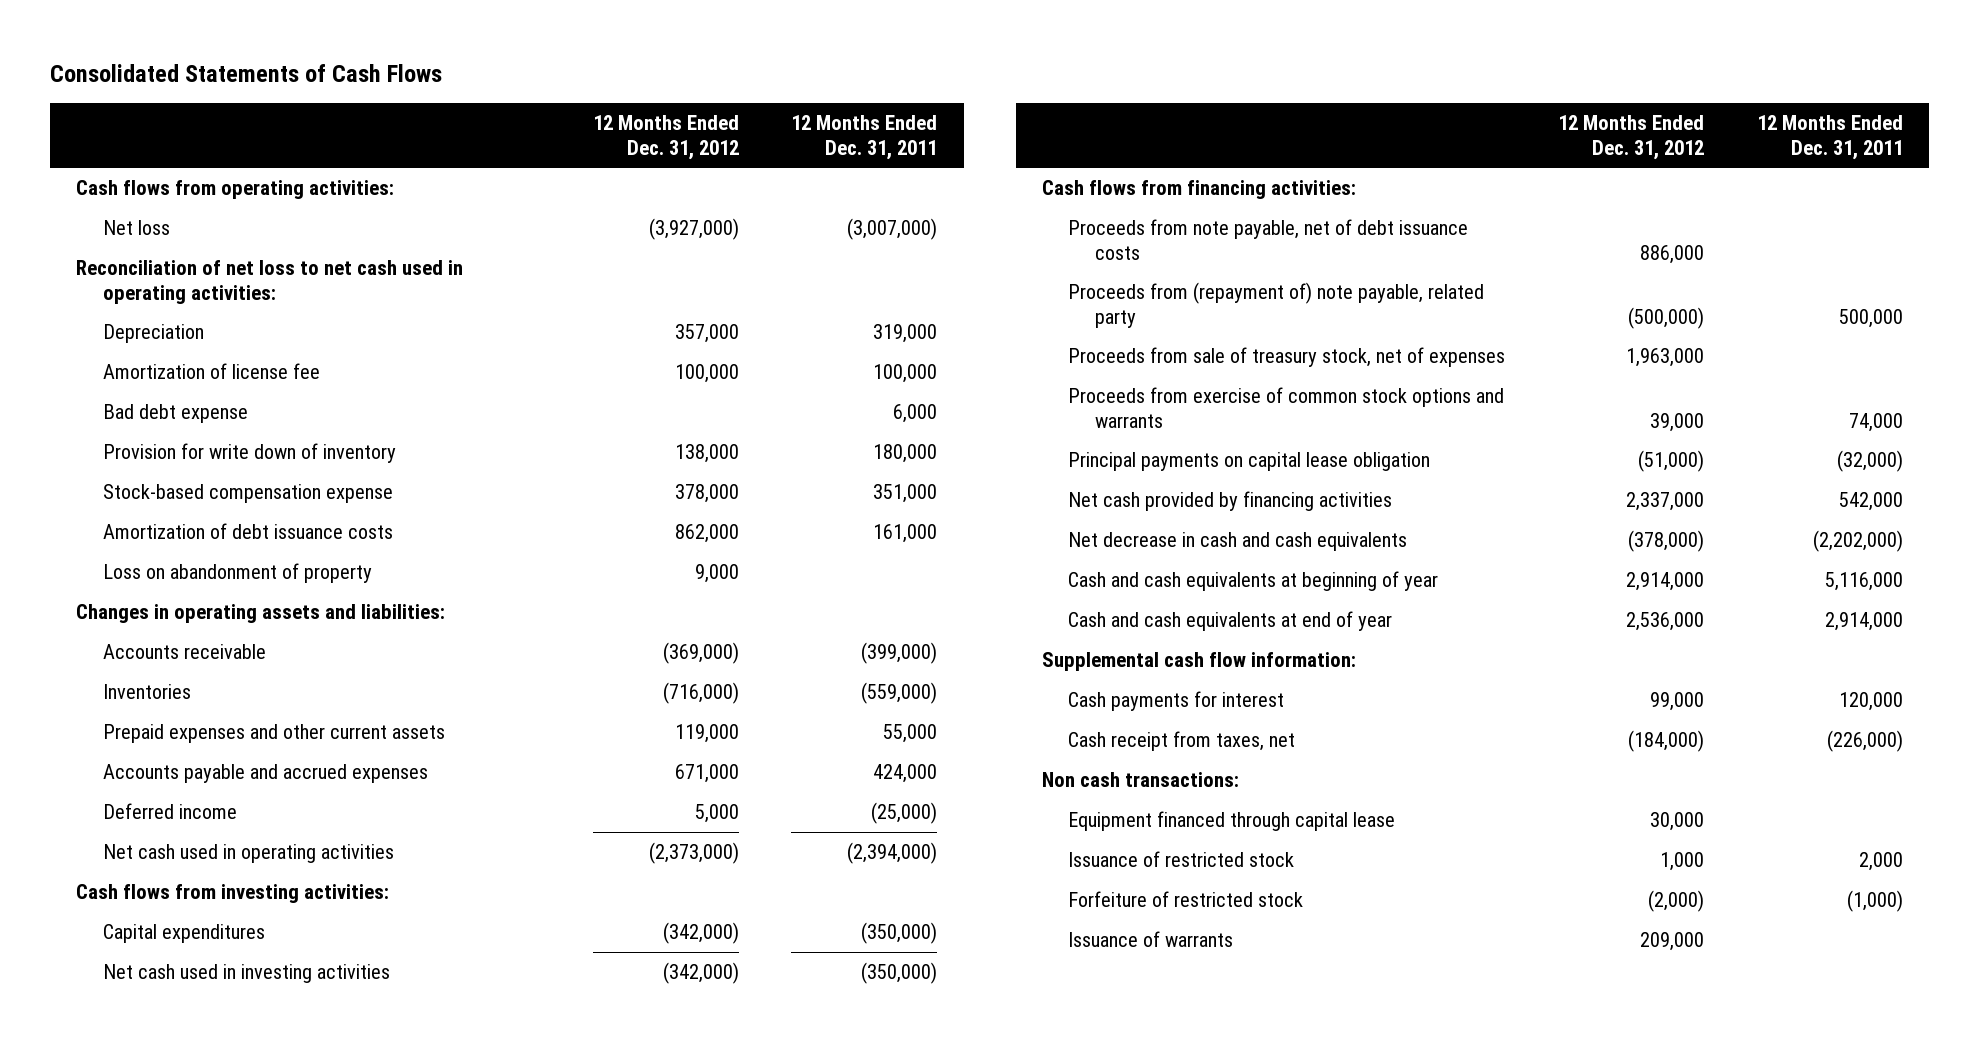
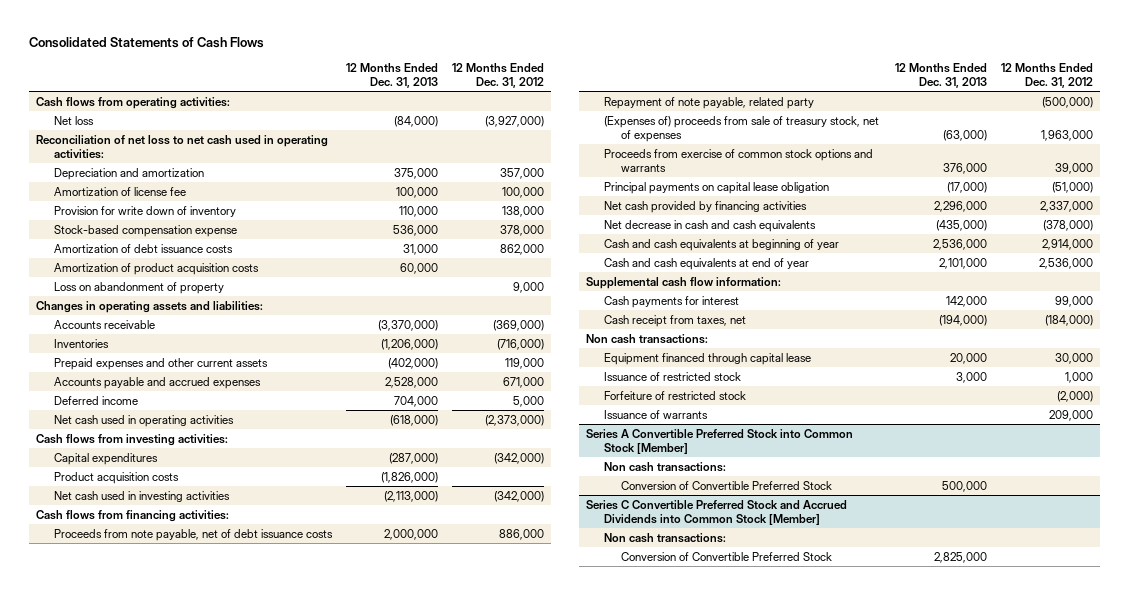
[791,115,938,160] 12 Months Ended Dec. 31, 2011 -> none
none -> [345,62,438,88] 12 Months Ended Dec. 31, 2013
[102,324,204,344] Depreciation -> [54,167,205,180] Depreciation and amortization
[102,404,248,424] Bad debt expense -> none
none -> [54,262,260,275] Amortization of product acquisition costs
none -> [54,471,180,484] Product acquisition costs
[1068,282,1485,328] Proceeds from (repayment of) note payable, related party -> [603,96,814,109] Repayment of note payable, related party
[1068,347,1506,368] Proceeds from sale of treasury stock, net of expenses -> [603,115,879,142] (Expenses of) proceeds from sale of treasury stock, net of expenses
none -> [585,428,853,454] Series A Convertible Preferred Stock into Common Stock [Member]
none -> [603,461,726,472] Non cash transactions:
none -> [621,480,833,490] Conversion of Convertible Preferred Stock
none -> [585,499,847,525] Series C Convertible Preferred Stock and Accrued Dividends into Common Stock [Member]
none -> [603,532,726,543] Non cash transactions:
none -> [621,551,833,561] Conversion of Convertible Preferred Stock

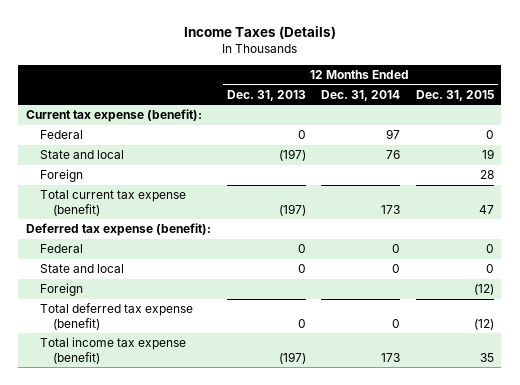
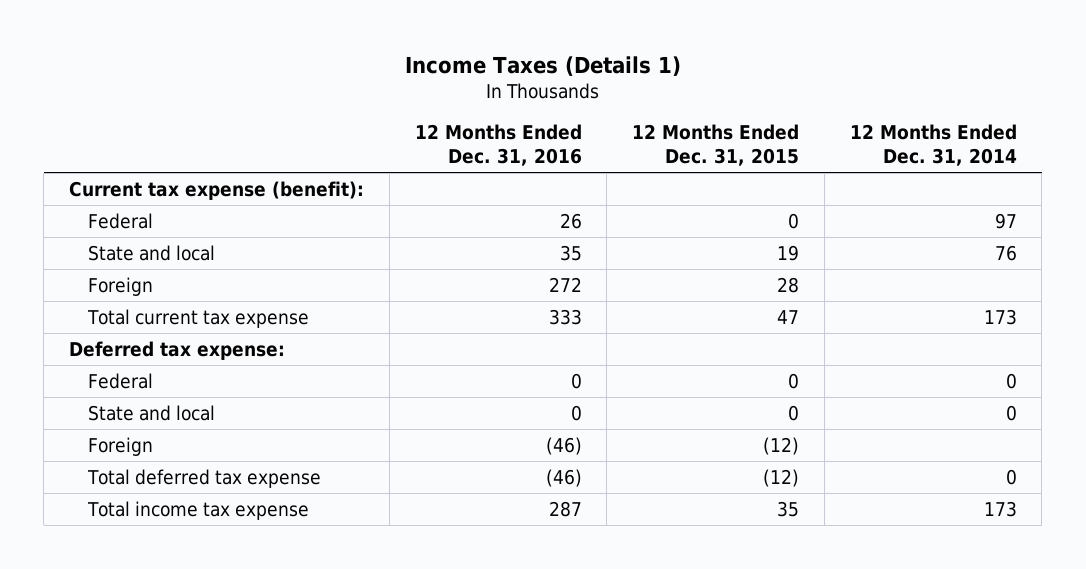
[183,25,336,39] Income Taxes (Details) -> [404,55,681,76] Income Taxes (Details 1)
[226,89,306,101] Dec. 31, 2013 -> none
none -> [414,124,582,166] 12 Months Ended Dec. 31, 2016
[39,190,186,216] Total current tax expense (benefit) -> [87,308,310,328] Total current tax expense
[25,223,211,237] Deferred tax expense (benefit): -> [69,340,286,360] Deferred tax expense:
[39,303,193,330] Total deferred tax expense (benefit) -> [87,468,322,488] Total deferred tax expense
[39,337,186,364] Total income tax expense (benefit) -> [87,500,310,520] Total income tax expense

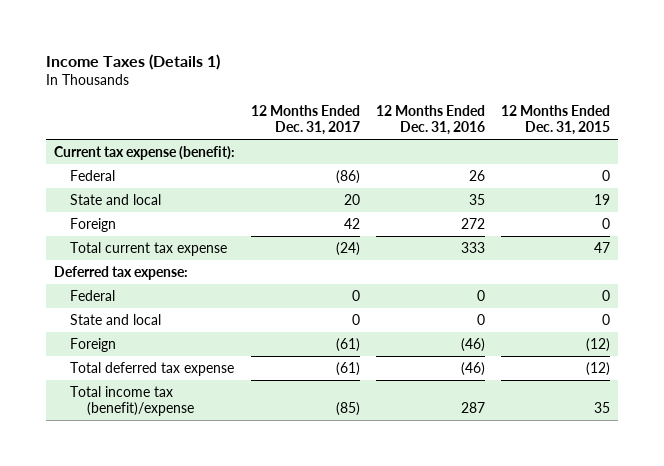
[849,124,1017,166] 12 Months Ended Dec. 31, 2014 -> none
none -> [251,104,361,136] 12 Months Ended Dec. 31, 2017
[777,276,800,293] 28 -> [601,217,610,229] 0
[87,500,310,520] Total income tax expense -> [70,385,194,417] Total income tax (benefit)/expense

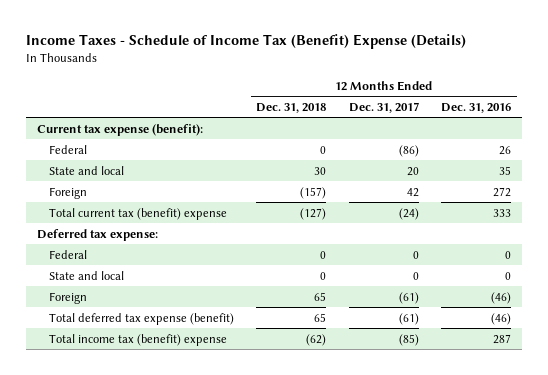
[46,54,221,71] Income Taxes (Details 1) -> [25,34,466,50] Income Taxes - Schedule of Income Tax (Benefit) Expense (Details)
[500,104,610,136] 12 Months Ended Dec. 31, 2015 -> none
none -> [256,102,327,113] Dec. 31, 2018
[70,241,228,256] Total current tax expense -> [48,207,227,220] Total current tax (benefit) expense
[70,361,235,376] Total deferred tax expense -> [48,312,234,325] Total deferred tax expense (benefit)
[70,385,194,417] Total income tax (benefit)/expense -> [48,333,227,346] Total income tax (benefit) expense

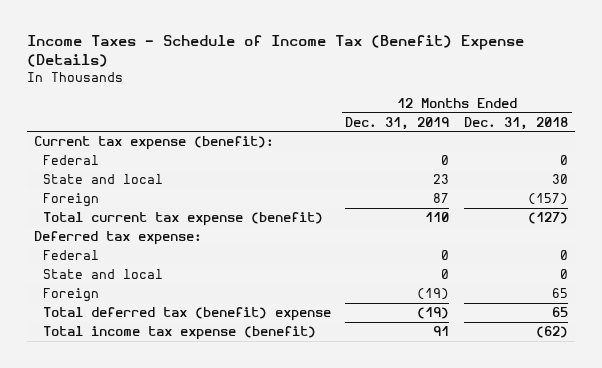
[348,101,419,113] Dec. 31, 2017 -> none
[441,102,512,113] Dec. 31, 2016 -> none
none -> [345,116,450,130] Dec. 31, 2019
[48,207,227,220] Total current tax (benefit) expense -> [42,212,323,227] Total current tax expense (benefit)
[48,312,234,325] Total deferred tax expense (benefit) -> [42,307,331,322] Total deferred tax (benefit) expense
[48,333,227,346] Total income tax (benefit) expense -> [42,326,316,341] Total income tax expense (benefit)

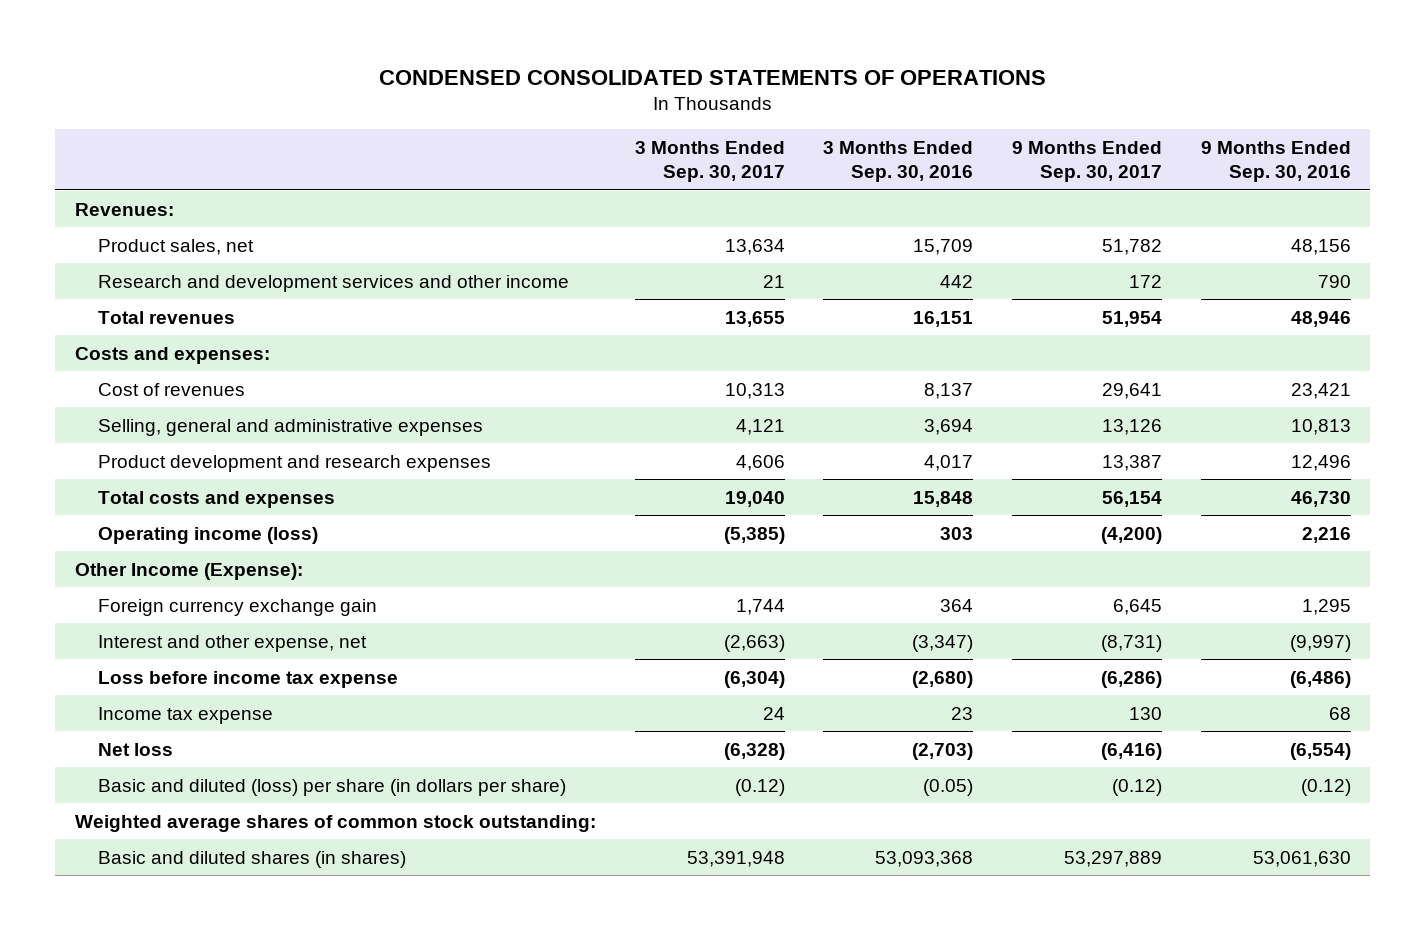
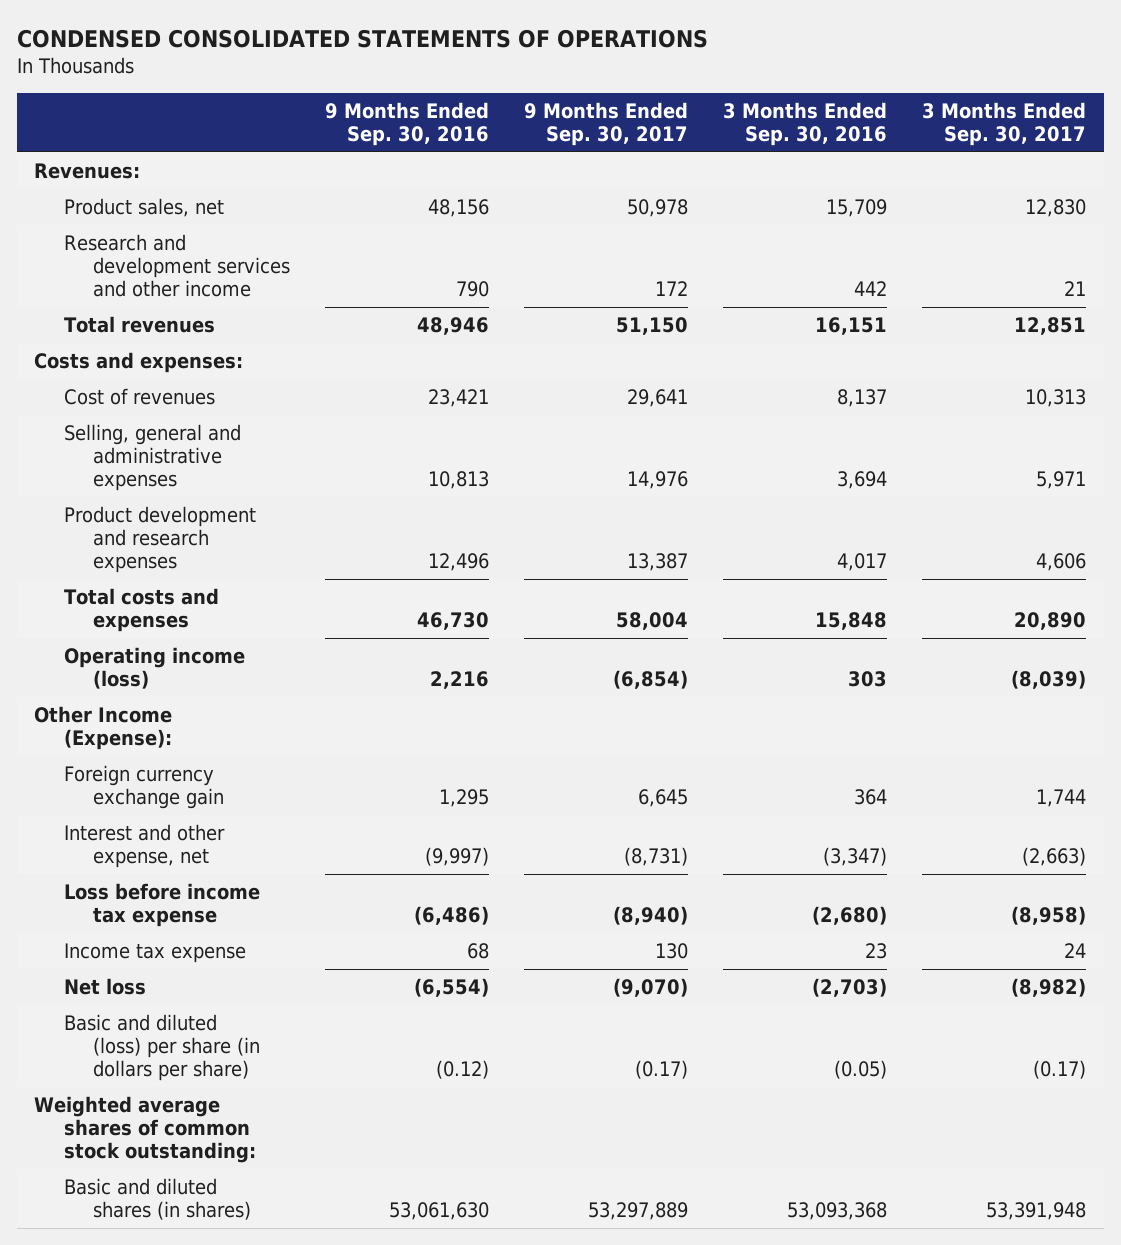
[724,238,785,255] 13,634 -> [1025,199,1087,218] 12,830
[1102,238,1163,255] 51,782 -> [627,199,689,218] 50,978
[724,310,785,327] 13,655 -> [1014,317,1087,336] 12,851
[1102,310,1163,327] 51,954 -> [616,317,689,336] 51,150
[735,418,785,435] 4,121 -> [1036,470,1087,489] 5,971
[1102,418,1163,435] 13,126 -> [627,470,689,489] 14,976
[724,490,785,507] 19,040 -> [1014,611,1087,630] 20,890
[1102,490,1163,507] 56,154 -> [616,611,689,630] 58,004
[723,526,785,544] (5,385) -> [1011,669,1087,689] (8,039)
[1101,526,1163,544] (4,200) -> [613,669,689,689] (6,854)
[723,670,785,688] (6,304) -> [1011,905,1087,925] (8,958)
[1101,670,1163,688] (6,286) -> [613,905,689,925] (8,940)
[723,742,785,760] (6,328) -> [1011,978,1087,998] (8,982)
[1101,742,1163,760] (6,416) -> [613,978,689,998] (9,070)
[734,778,785,796] (0.12) -> [1033,1059,1087,1079] (0.17)
[1112,778,1163,796] (0.12) -> [635,1059,689,1079] (0.17)

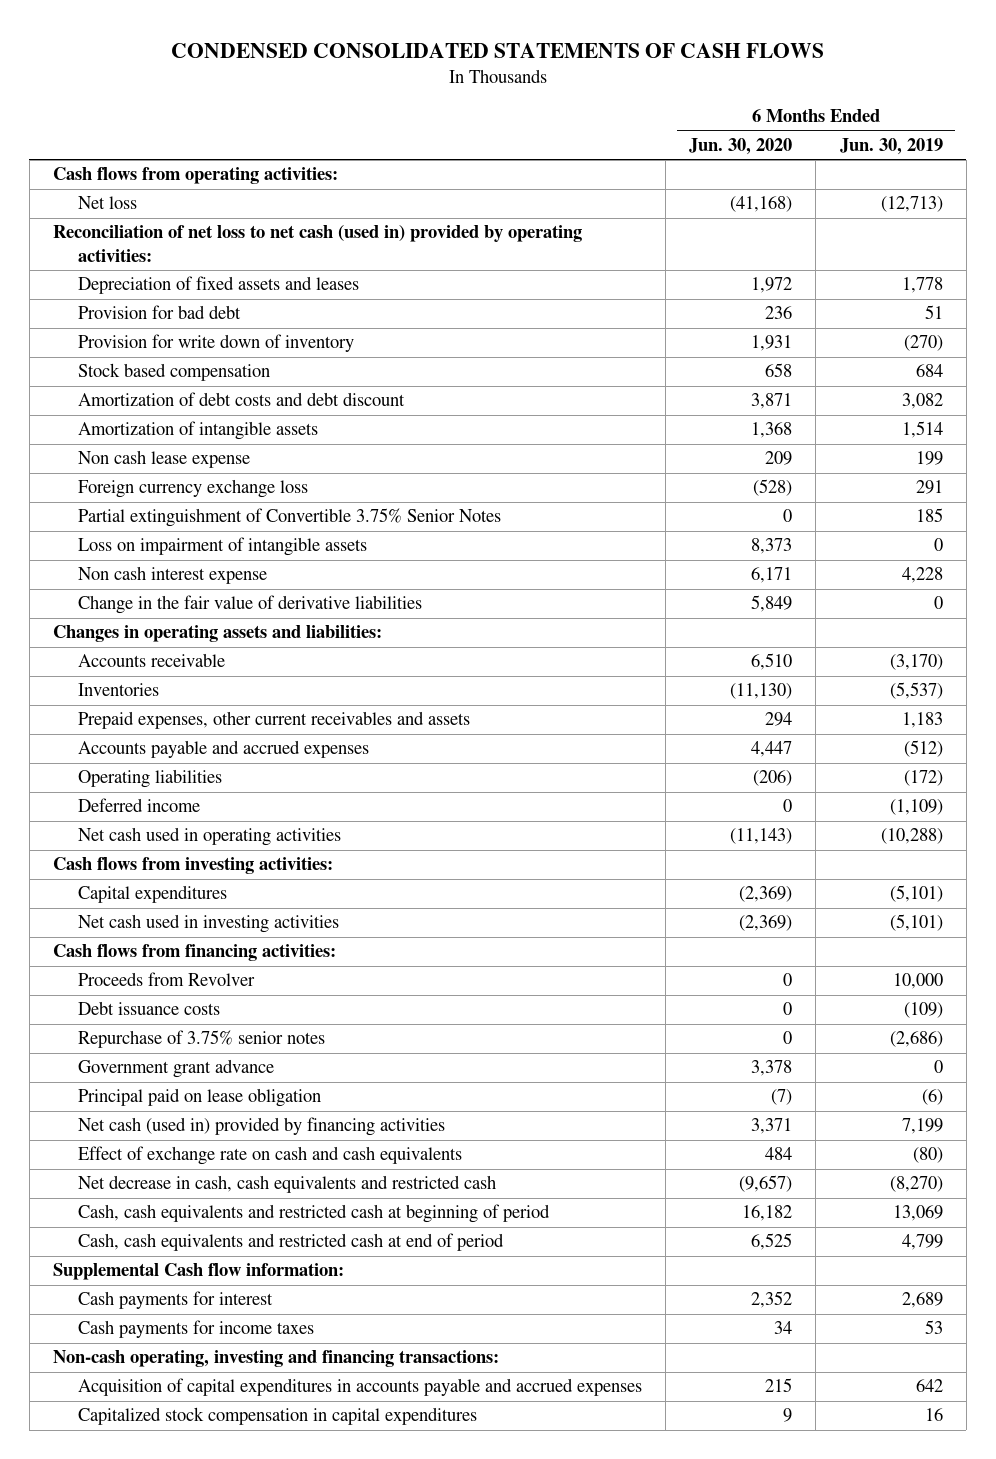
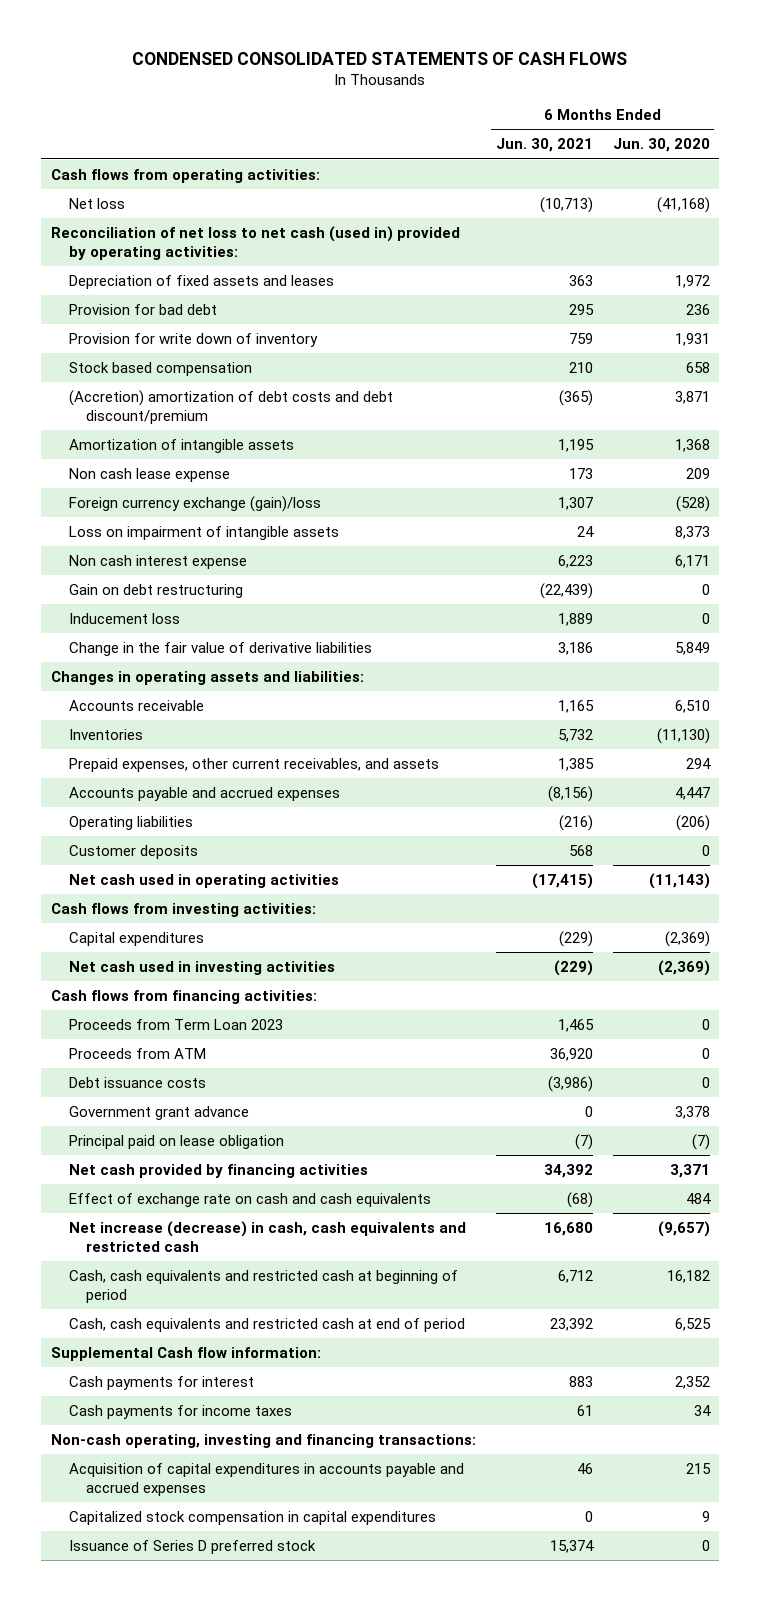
[839,137,943,155] Jun. 30, 2019 -> none
none -> [495,138,593,153] Jun. 30, 2021
[77,392,405,407] Amortization of debt costs and debt discount -> [68,389,393,424] (Accretion) amortization of debt costs and debt discount/premium
[77,508,501,528] Partial extinguishment of Convertible 3.75% Senior Notes -> none
[77,479,308,499] Foreign currency exchange loss -> [68,495,321,512] Foreign currency exchange (gain)/loss
none -> [68,583,243,598] Gain on debt restructuring
none -> [68,612,180,624] Inducement loss
[77,711,470,730] Prepaid expenses, other current receivables and assets -> [68,757,439,772] Prepaid expenses, other current receivables, and assets
[77,798,200,813] Deferred income -> [68,844,198,859] Customer deposits
none -> [68,1018,283,1030] Proceeds from Term Loan 2023
[77,972,255,987] Proceeds from Revolver -> [68,1047,206,1059] Proceeds from ATM
[77,1030,325,1049] Repurchase of 3.75% senior notes -> none
[77,1117,445,1137] Net cash (used in) provided by financing activities -> [68,1163,368,1178] Net cash provided by financing activities
[77,1175,496,1194] Net decrease in cash, cash equivalents and restricted cash -> [68,1220,466,1252] Net increase (decrease) in cash, cash equivalents and restricted cash
none -> [68,1539,316,1554] Issuance of Series D preferred stock

